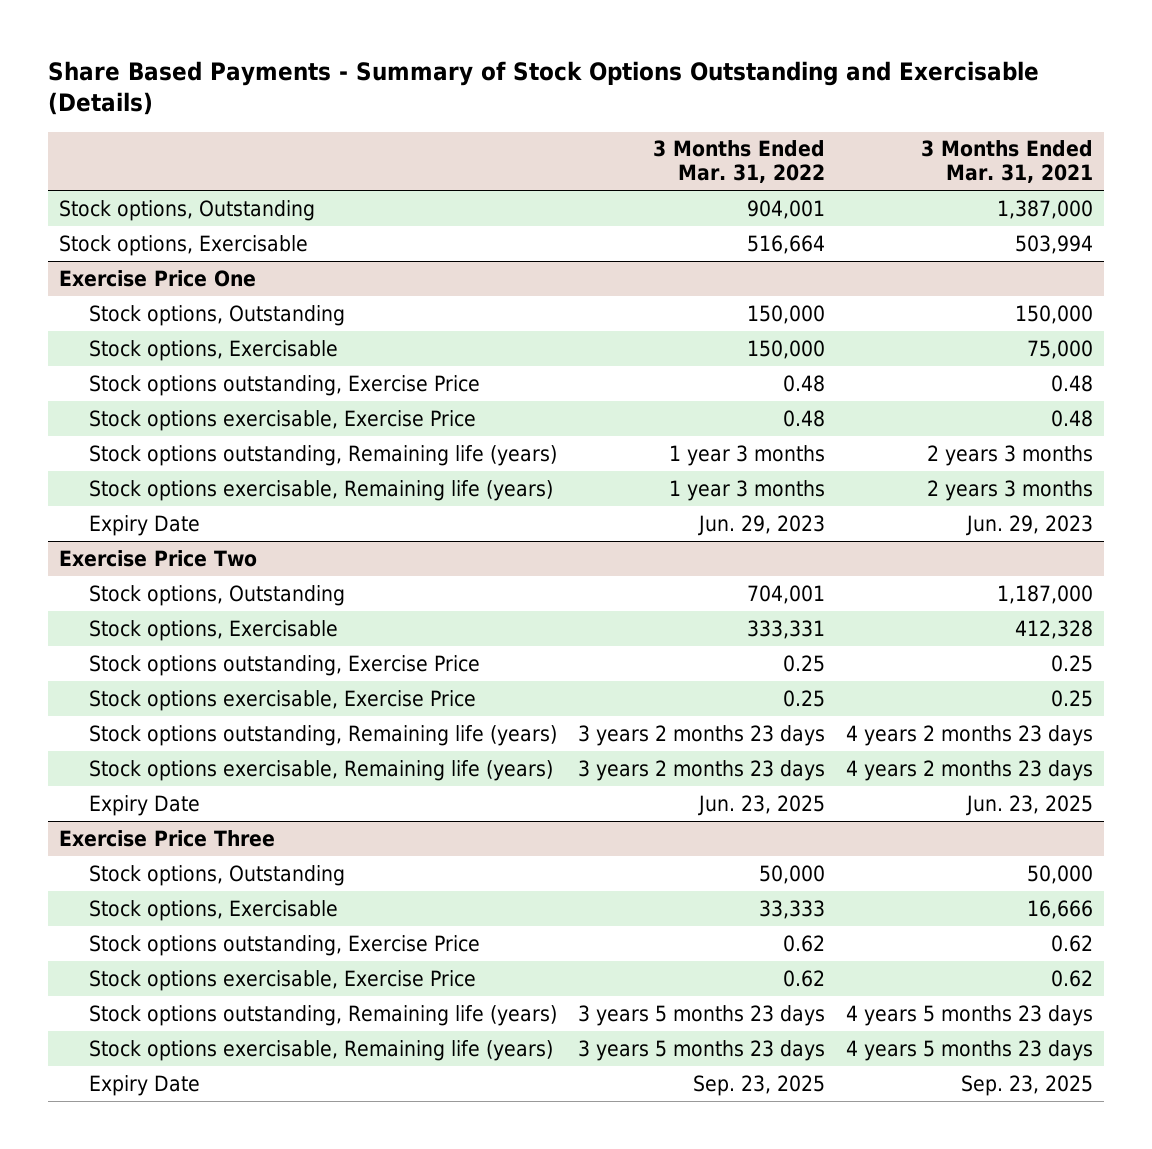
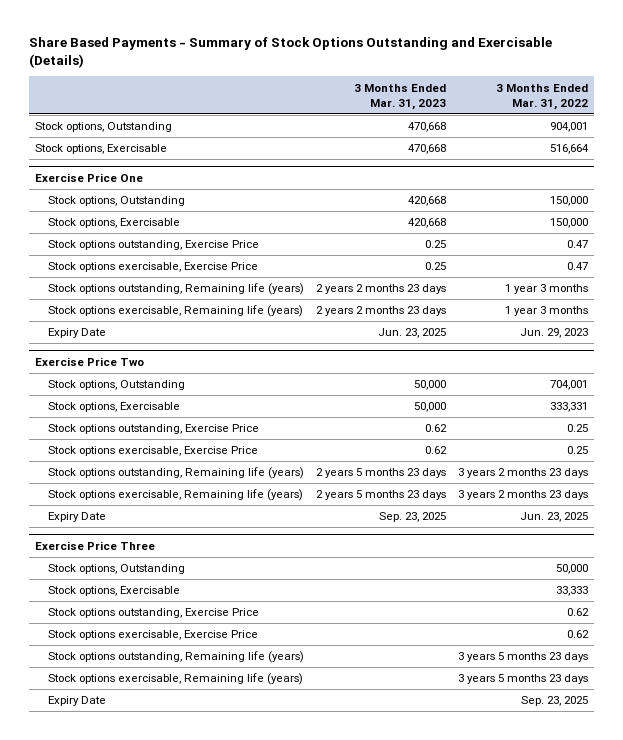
[921,140,1094,184] 3 Months Ended Mar. 31, 2021 -> none
none -> [353,83,446,110] 3 Months Ended Mar. 31, 2023
[783,374,826,392] 0.48 -> [566,240,588,249] 0.47
[783,409,826,427] 0.48 -> [566,262,588,271] 0.47

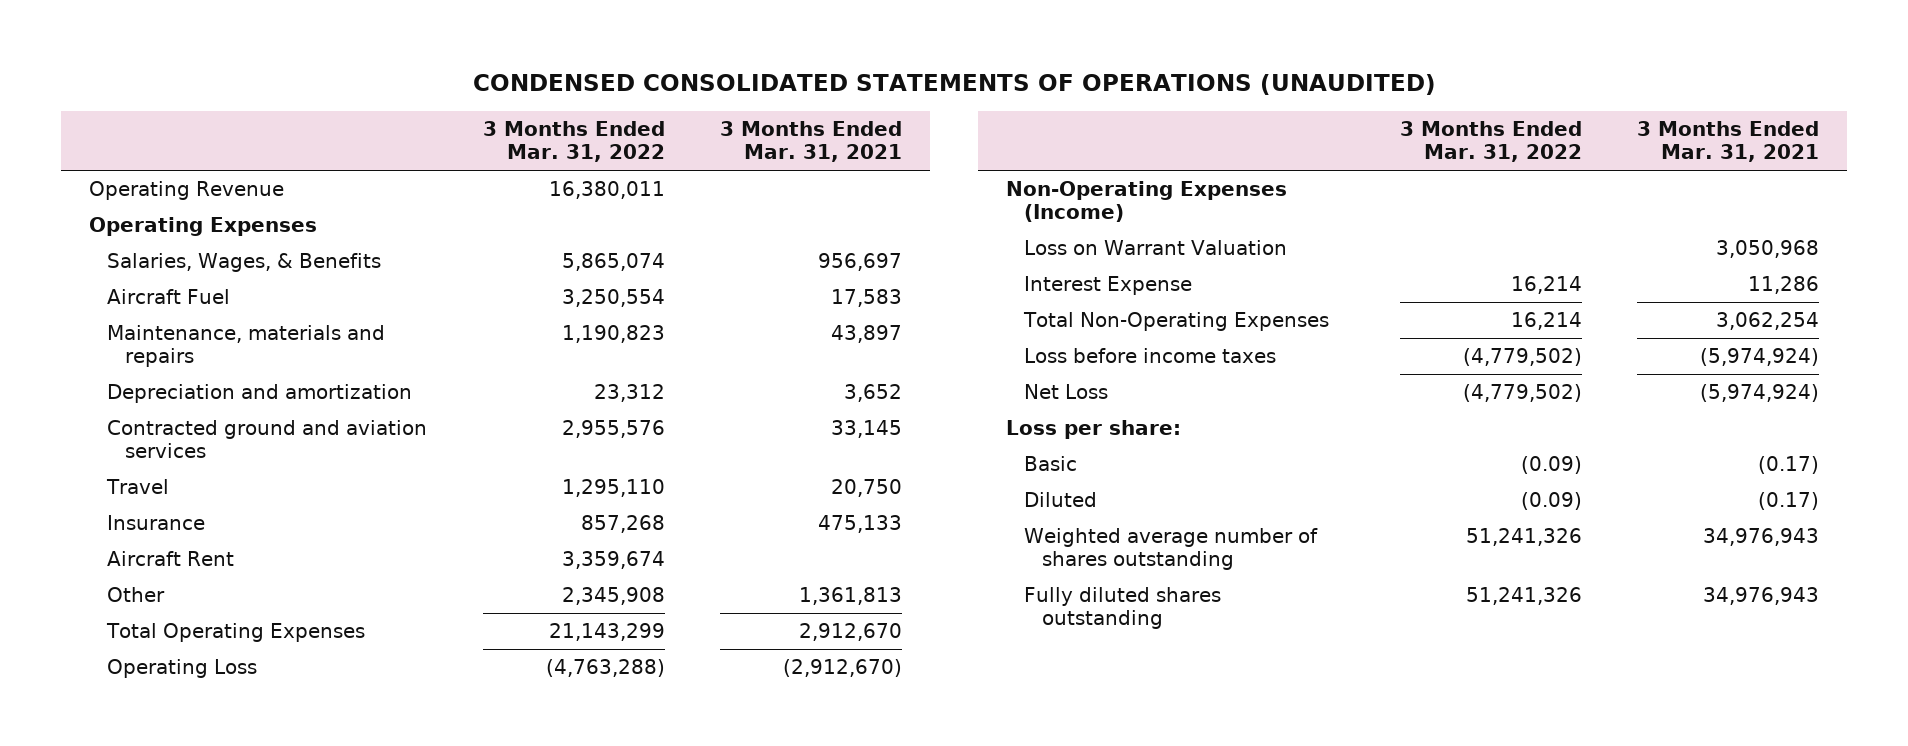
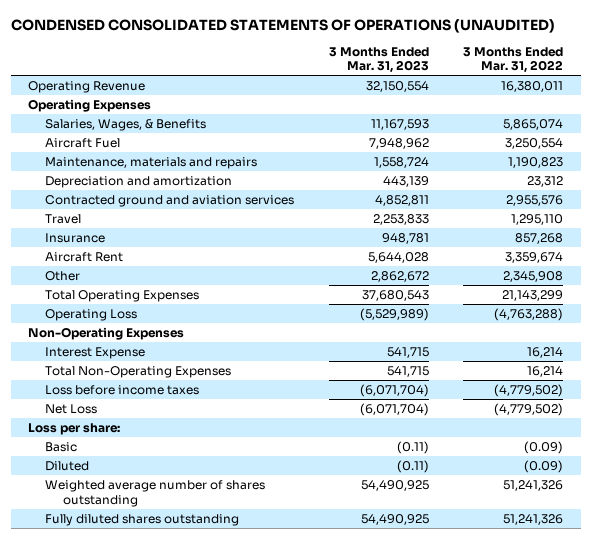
[720,121,903,163] 3 Months Ended Mar. 31, 2021 -> none
none -> [328,46,429,74] 3 Months Ended Mar. 31, 2023
[1024,240,1288,256] Loss on Warrant Valuation -> none
[1006,181,1288,223] Non-Operating Expenses (Income) -> [28,326,185,340] Non-Operating Expenses

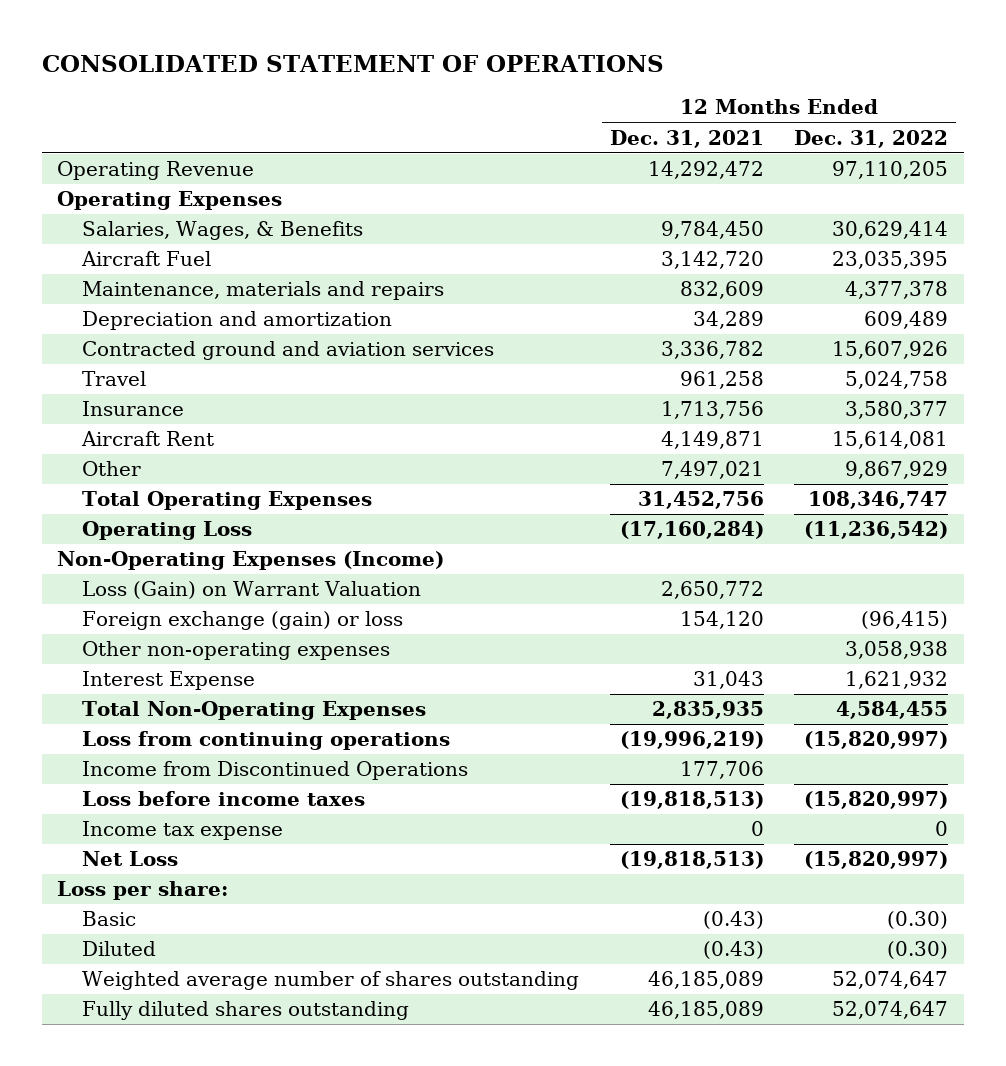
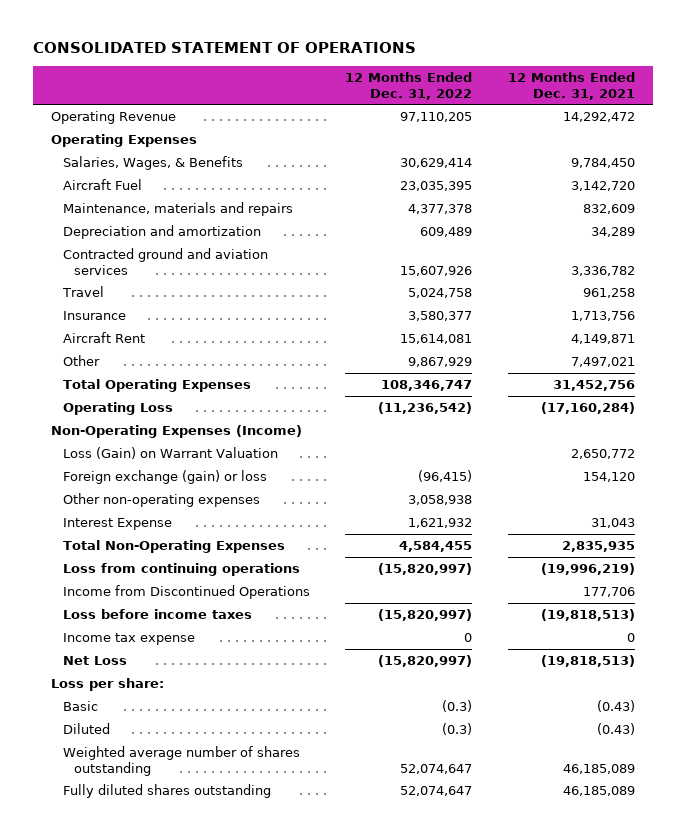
[887,911,949,930] (0.30) -> [442,699,473,712] (0.3)
[887,941,949,960] (0.30) -> [442,722,473,735] (0.3)

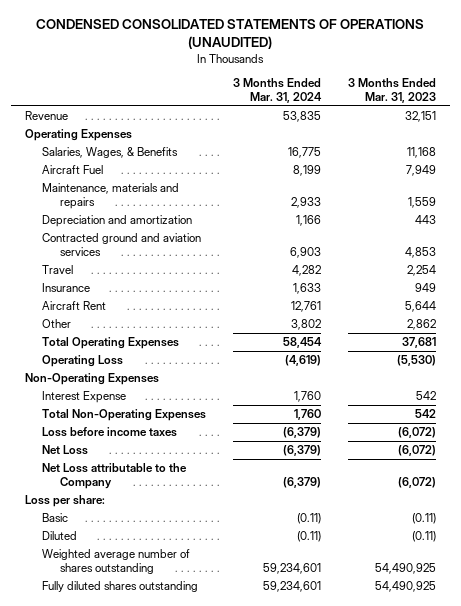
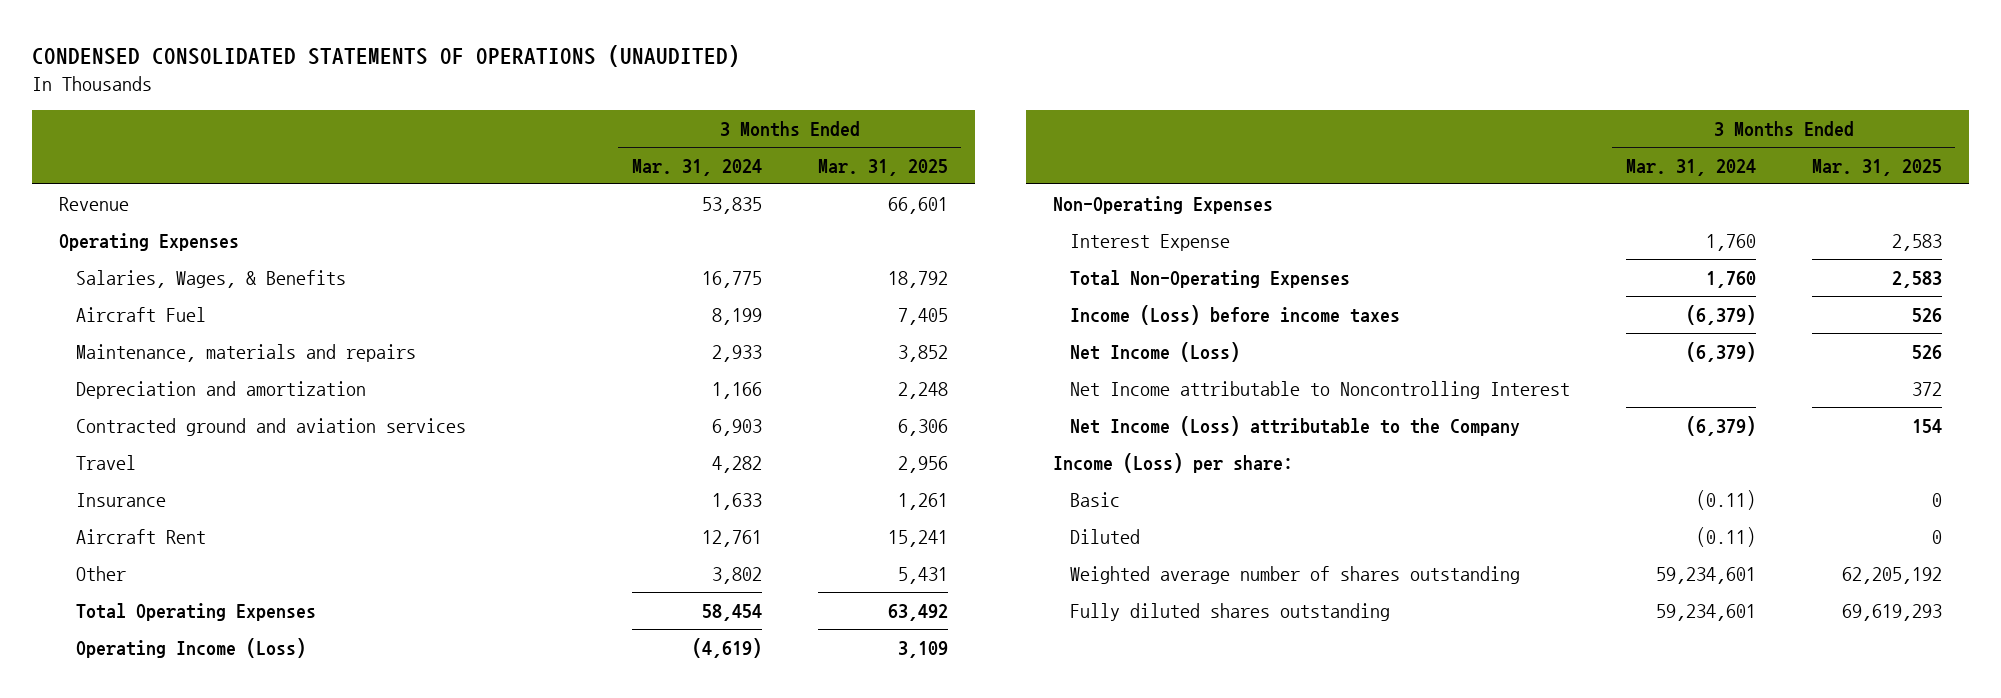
[348,78,437,104] 3 Months Ended Mar. 31, 2023 -> none
none -> [817,158,948,176] Mar. 31, 2025
[42,355,124,368] Operating Loss -> [76,637,307,658] Operating Income (Loss)
[42,427,178,438] Loss before income taxes -> [1070,304,1401,325] Income (Loss) before income taxes
[42,445,89,456] Net Loss -> [1070,341,1241,362] Net Income (Loss)
none -> [1070,380,1571,399] Net Income attributable to Noncontrolling Interest
[42,463,188,489] Net Loss attributable to the Company -> [1070,415,1521,436] Net Income (Loss) attributable to the Company
[24,495,105,508] Loss per share: -> [1053,452,1294,473] Income (Loss) per share:

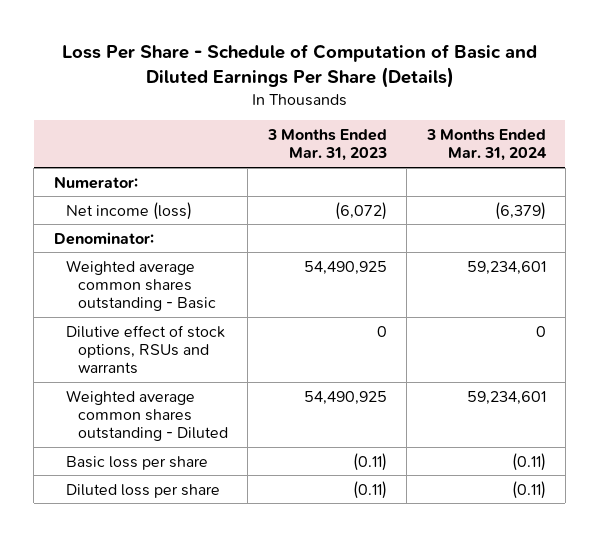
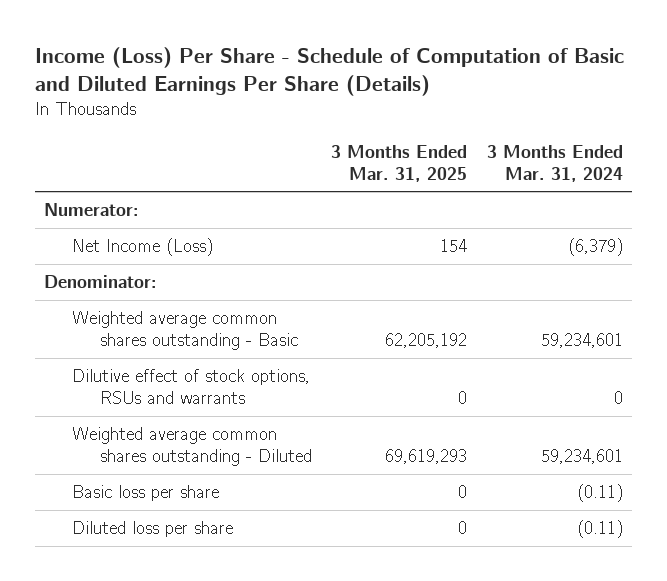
[61,44,537,89] Loss Per Share - Schedule of Computation of Basic and Diluted Earnings Per Share (Details) -> [34,46,624,96] Income (Loss) Per Share - Schedule of Computation of Basic and Diluted Earnings Per Share (Details)
[266,129,387,162] 3 Months Ended Mar. 31, 2023 -> none
none -> [331,144,468,182] 3 Months Ended Mar. 31, 2025
[65,201,192,220] Net income (loss) -> [72,238,214,257] Net Income (Loss)

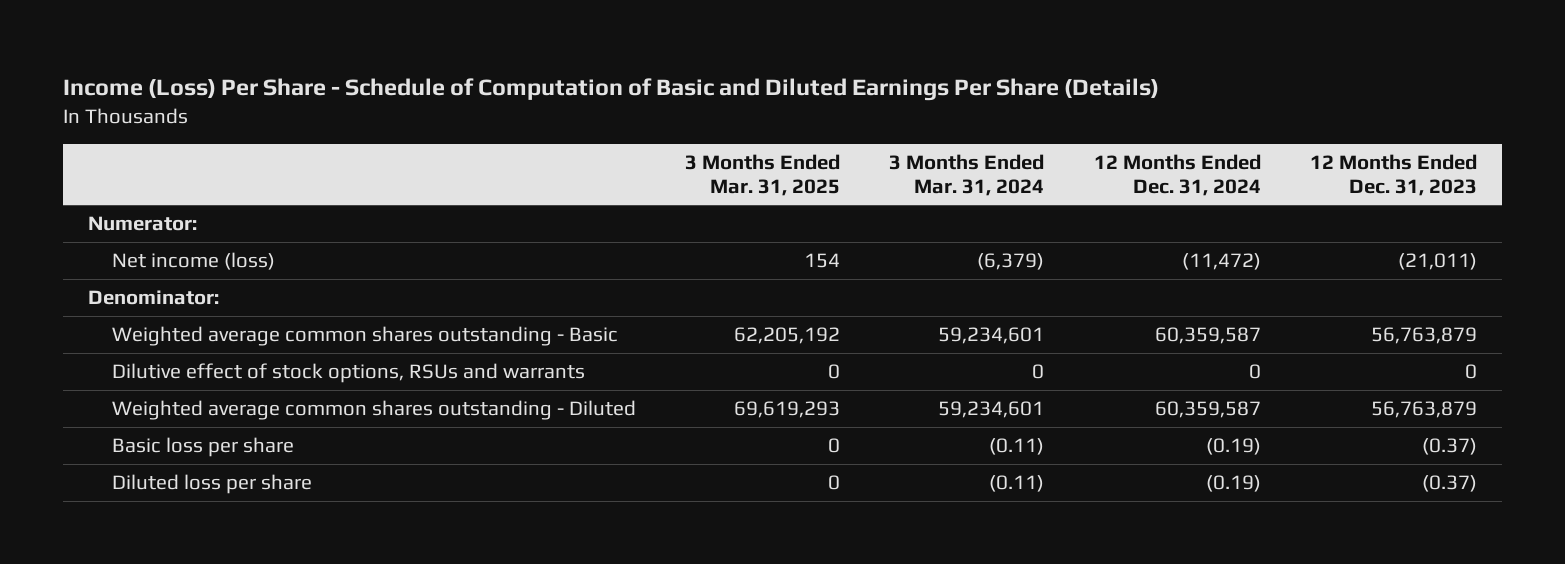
none -> [1093,153,1261,196] 12 Months Ended Dec. 31, 2024
none -> [1310,153,1478,196] 12 Months Ended Dec. 31, 2023
[72,238,214,257] Net Income (Loss) -> [111,252,275,271] Net income (loss)

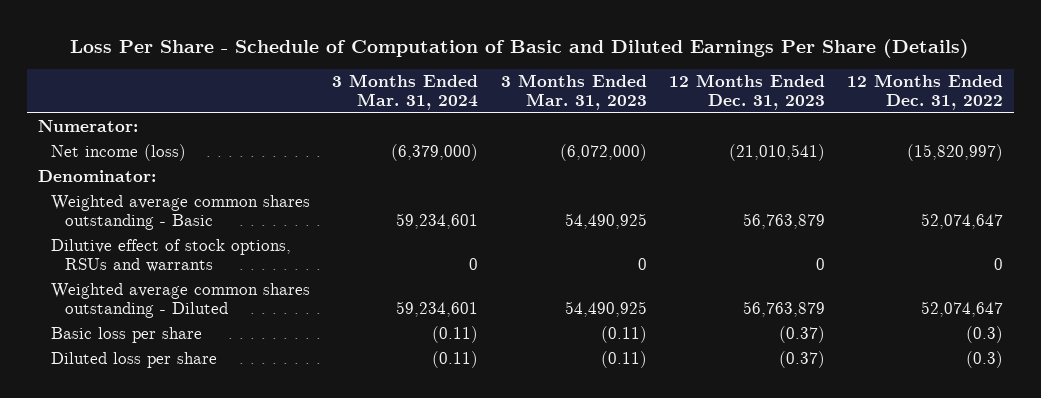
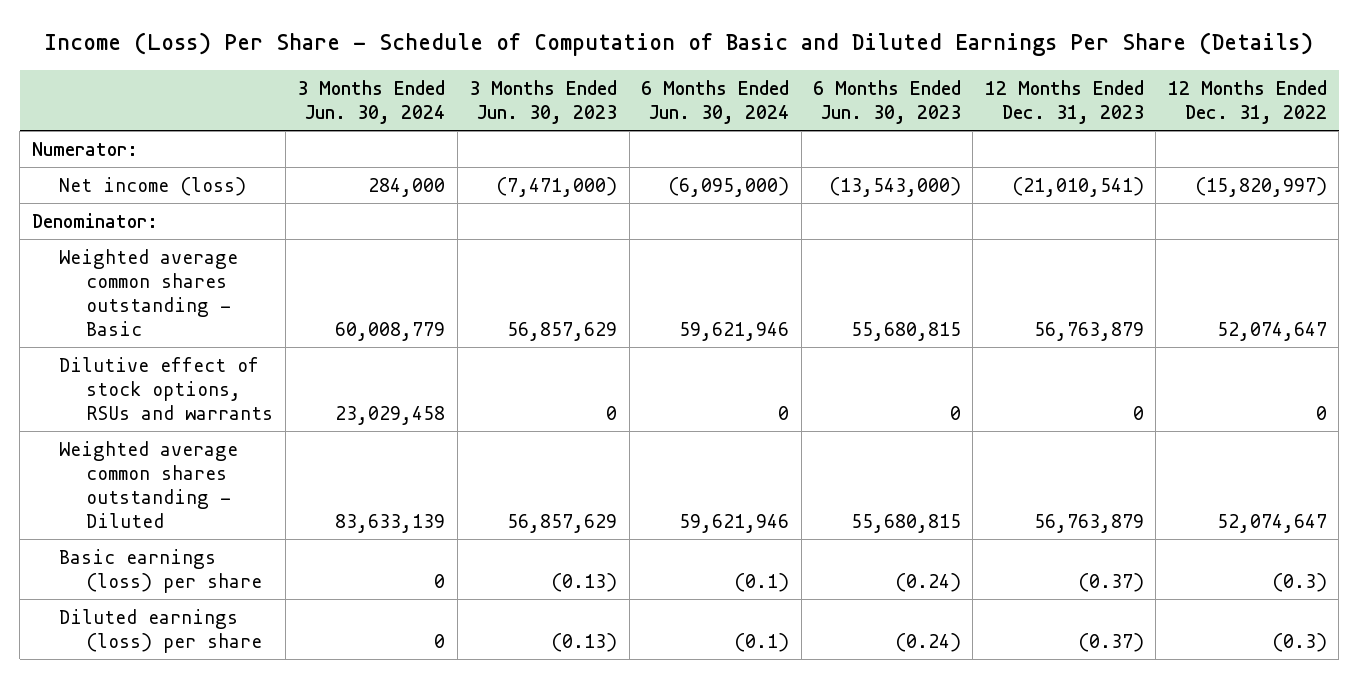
[70,38,970,58] Loss Per Share - Schedule of Computation of Basic and Diluted Earnings Per Share (Details) -> [44,32,1314,57] Income (Loss) Per Share - Schedule of Computation of Basic and Diluted Earnings Per Share (Details)
[332,73,479,111] 3 Months Ended Mar. 31, 2024 -> none
[500,73,647,111] 3 Months Ended Mar. 31, 2023 -> none
none -> [297,79,446,124] 3 Months Ended Jun. 30, 2024
none -> [469,79,618,124] 3 Months Ended Jun. 30, 2023
none -> [641,79,790,124] 6 Months Ended Jun. 30, 2024
none -> [813,79,962,124] 6 Months Ended Jun. 30, 2023
[51,326,203,343] Basic loss per share -> [58,548,263,593] Basic earnings (loss) per share
[51,351,218,368] Diluted loss per share -> [58,608,263,653] Diluted earnings (loss) per share

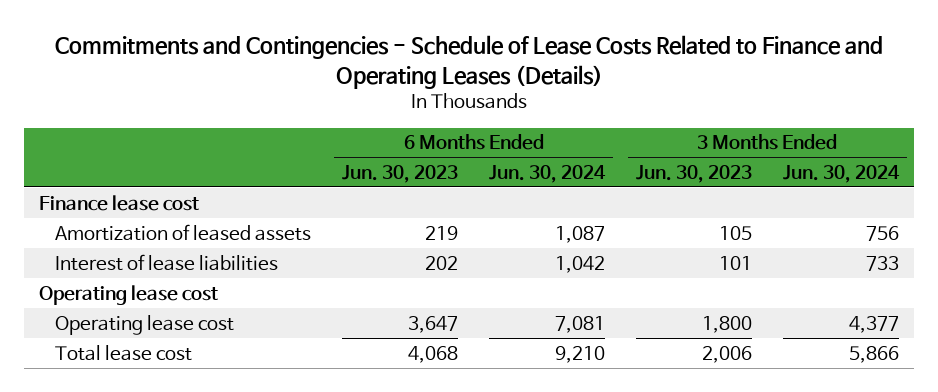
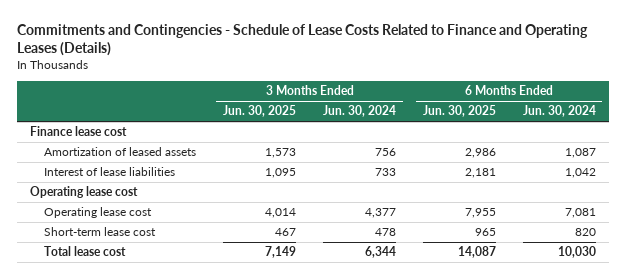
[342,164,459,183] Jun. 30, 2023 -> none
[635,164,752,183] Jun. 30, 2023 -> none
none -> [223,105,297,118] Jun. 30, 2025
none -> [422,105,496,118] Jun. 30, 2025
none -> [44,227,157,237] Short-term lease cost
[555,345,606,363] 9,210 -> [557,246,596,259] 10,030
[848,345,899,363] 5,866 -> [364,246,396,259] 6,344

